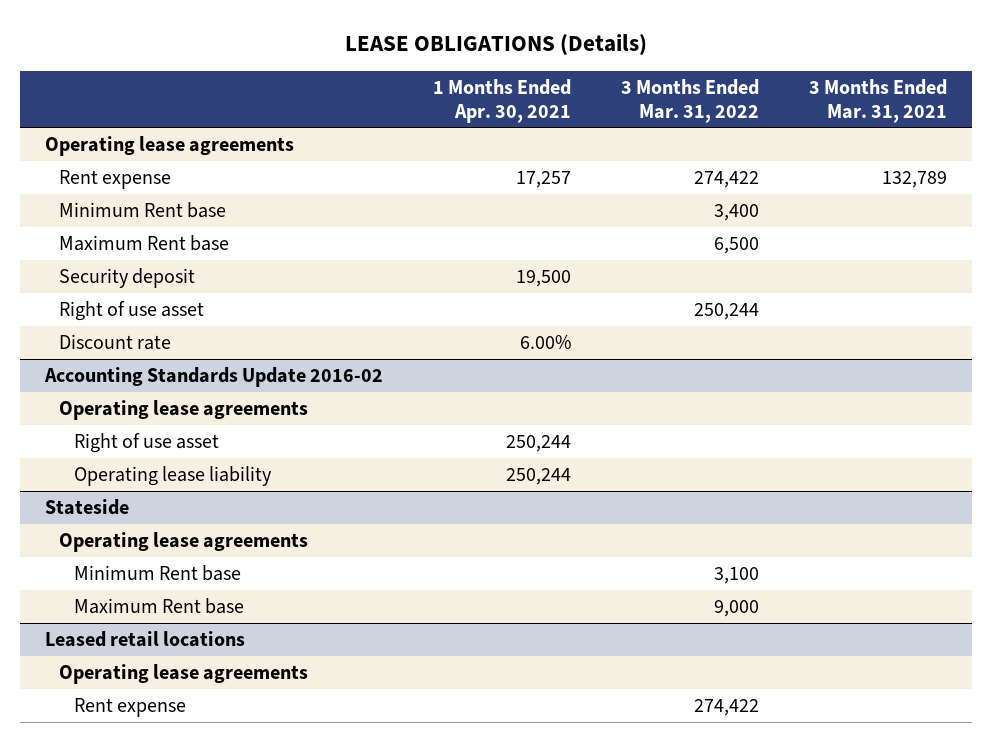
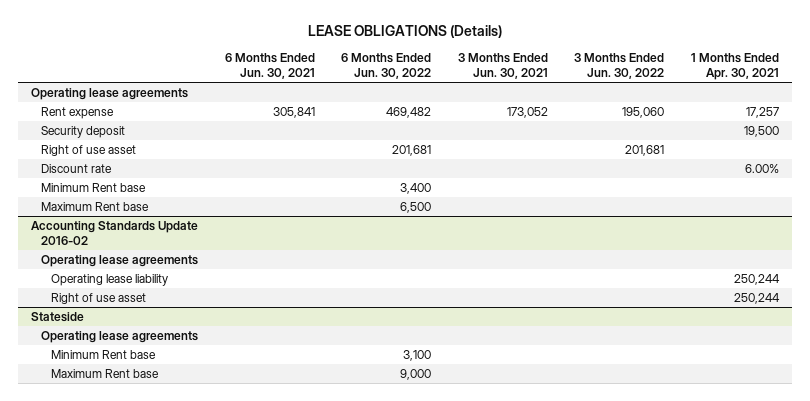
[621,78,760,123] 3 Months Ended Mar. 31, 2022 -> none
[809,78,948,123] 3 Months Ended Mar. 31, 2021 -> none
none -> [224,53,315,80] 6 Months Ended Jun. 30, 2021
none -> [341,53,432,80] 6 Months Ended Jun. 30, 2022
none -> [457,53,548,80] 3 Months Ended Jun. 30, 2021
none -> [574,53,665,80] 3 Months Ended Jun. 30, 2022
[59,201,227,218] Minimum Rent base -> [40,183,146,193] Minimum Rent base
[59,234,230,251] Maximum Rent base -> [40,202,149,212] Maximum Rent base
[73,432,219,453] Right of use asset -> [51,293,147,305] Right of use asset
[45,630,246,647] Leased retail locations -> none
[59,663,309,684] Operating lease agreements -> none
[73,697,186,717] Rent expense -> none

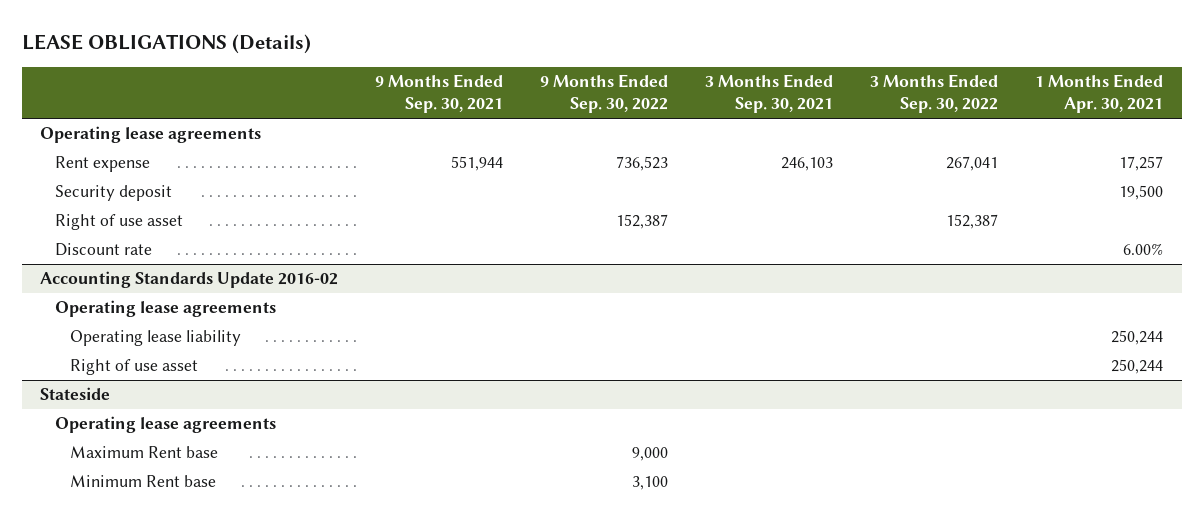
[224,53,315,80] 6 Months Ended Jun. 30, 2021 -> none
[341,53,432,80] 6 Months Ended Jun. 30, 2022 -> none
[457,53,548,80] 3 Months Ended Jun. 30, 2021 -> none
[574,53,665,80] 3 Months Ended Jun. 30, 2022 -> none
none -> [375,73,504,114] 9 Months Ended Sep. 30, 2021
none -> [540,73,669,114] 9 Months Ended Sep. 30, 2022
none -> [705,73,834,114] 3 Months Ended Sep. 30, 2021
none -> [870,73,999,114] 3 Months Ended Sep. 30, 2022
[40,183,146,193] Minimum Rent base -> none
[40,202,149,212] Maximum Rent base -> none
[51,350,157,360] Minimum Rent base -> [70,475,217,488] Minimum Rent base

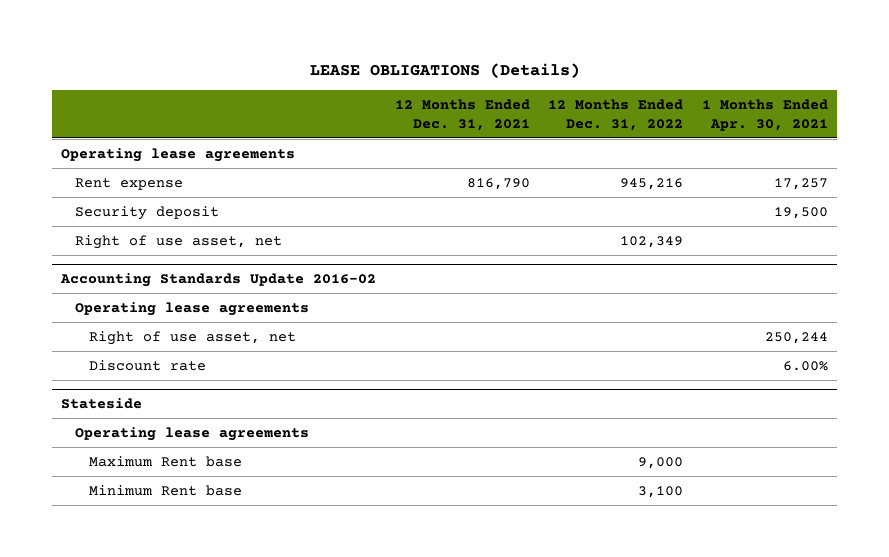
[375,73,504,114] 9 Months Ended Sep. 30, 2021 -> none
[540,73,669,114] 9 Months Ended Sep. 30, 2022 -> none
[705,73,834,114] 3 Months Ended Sep. 30, 2021 -> none
[870,73,999,114] 3 Months Ended Sep. 30, 2022 -> none
none -> [394,98,530,131] 12 Months Ended Dec. 31, 2021
none -> [548,98,684,131] 12 Months Ended Dec. 31, 2022
[55,243,153,257] Discount rate -> none
[55,214,184,231] Right of use asset -> [75,234,283,249] Right of use asset, net
[70,330,242,347] Operating lease liability -> none
[70,359,199,376] Right of use asset -> [89,330,297,345] Right of use asset, net
none -> [89,359,207,371] Discount rate

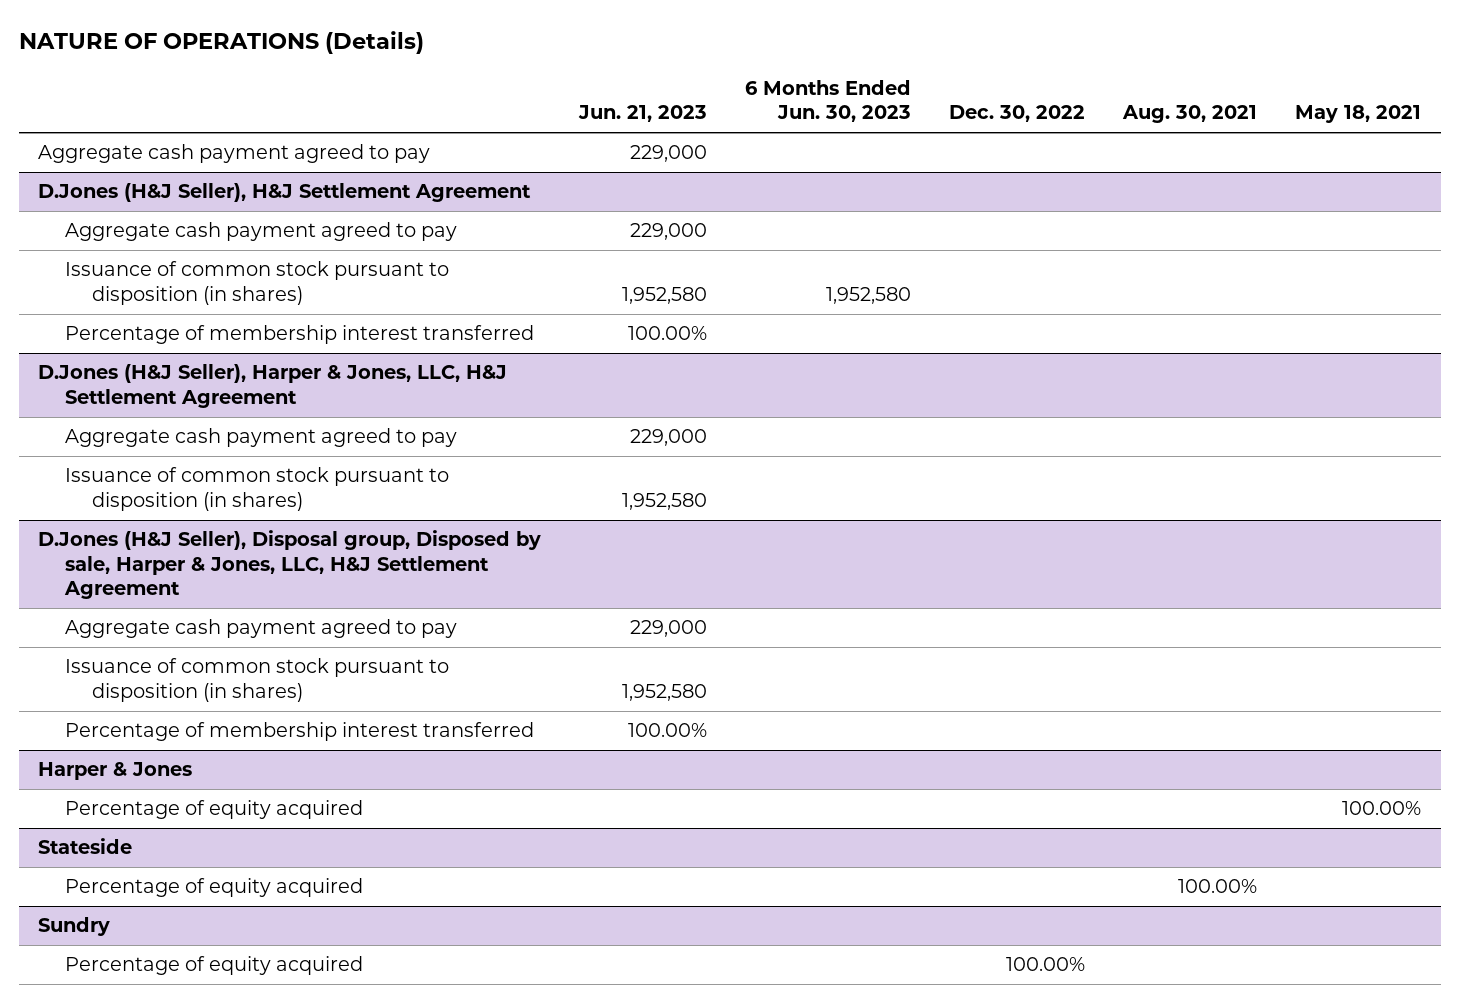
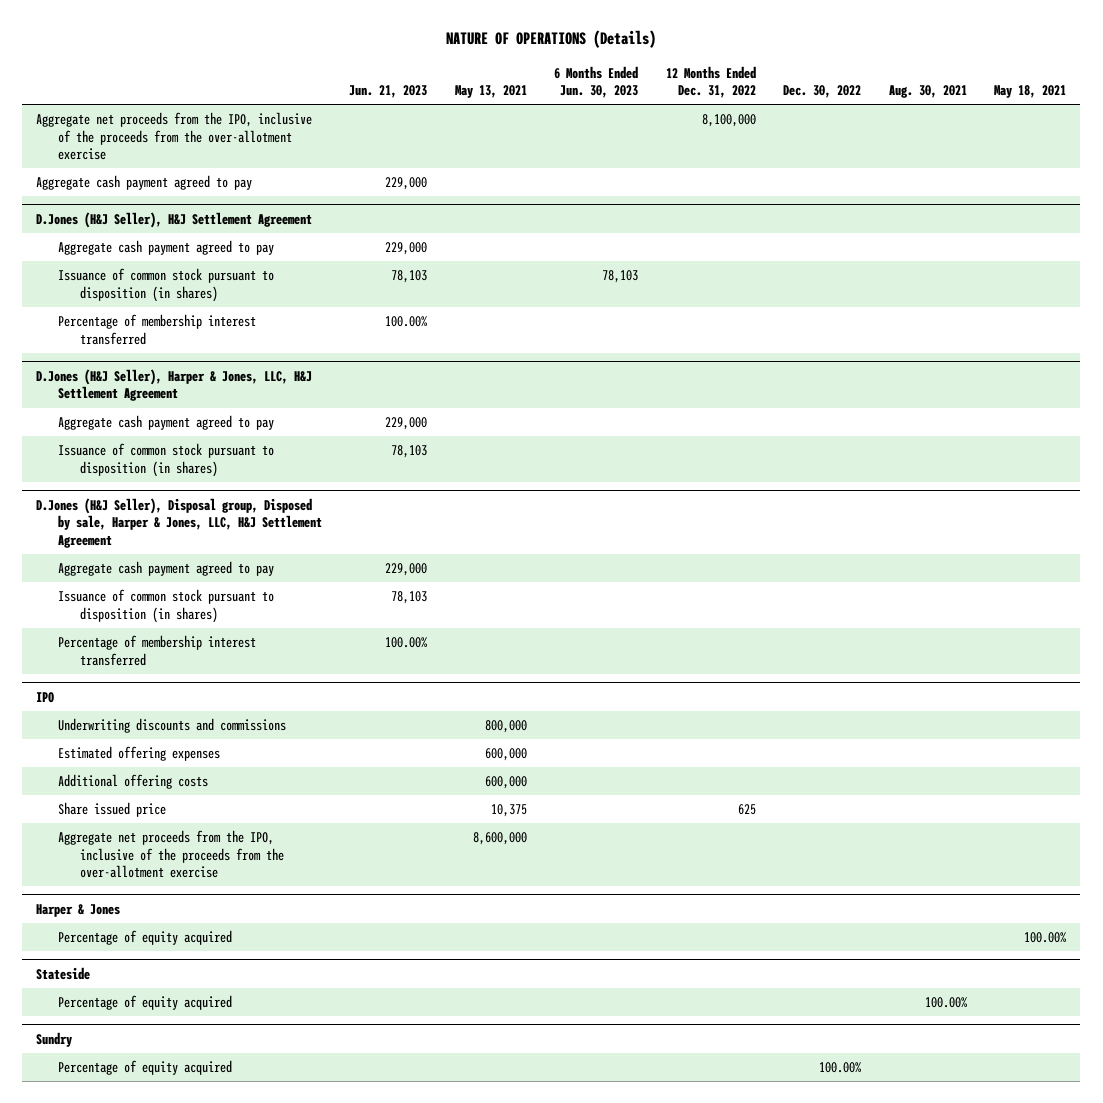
none -> [454,85,527,99] May 13, 2021
none -> [665,65,756,99] 12 Months Ended Dec. 31, 2022
none -> [36,112,313,161] Aggregate net proceeds from the IPO, inclusive of the proceeds from the over-allotment exercise
[622,286,708,304] 1,952,580 -> [391,270,428,284] 78,103
[826,286,912,304] 1,952,580 -> [602,270,639,284] 78,103
[622,492,708,510] 1,952,580 -> [391,445,428,459] 78,103
[622,683,708,701] 1,952,580 -> [391,591,428,605] 78,103
none -> [36,691,55,703] IPO
none -> [57,718,286,734] Underwriting discounts and commissions
none -> [57,746,220,762] Estimated offering expenses
none -> [57,774,208,790] Additional offering costs
none -> [57,802,166,818] Share issued price
none -> [57,830,284,879] Aggregate net proceeds from the IPO, inclusive of the proceeds from the over-allotment exercise

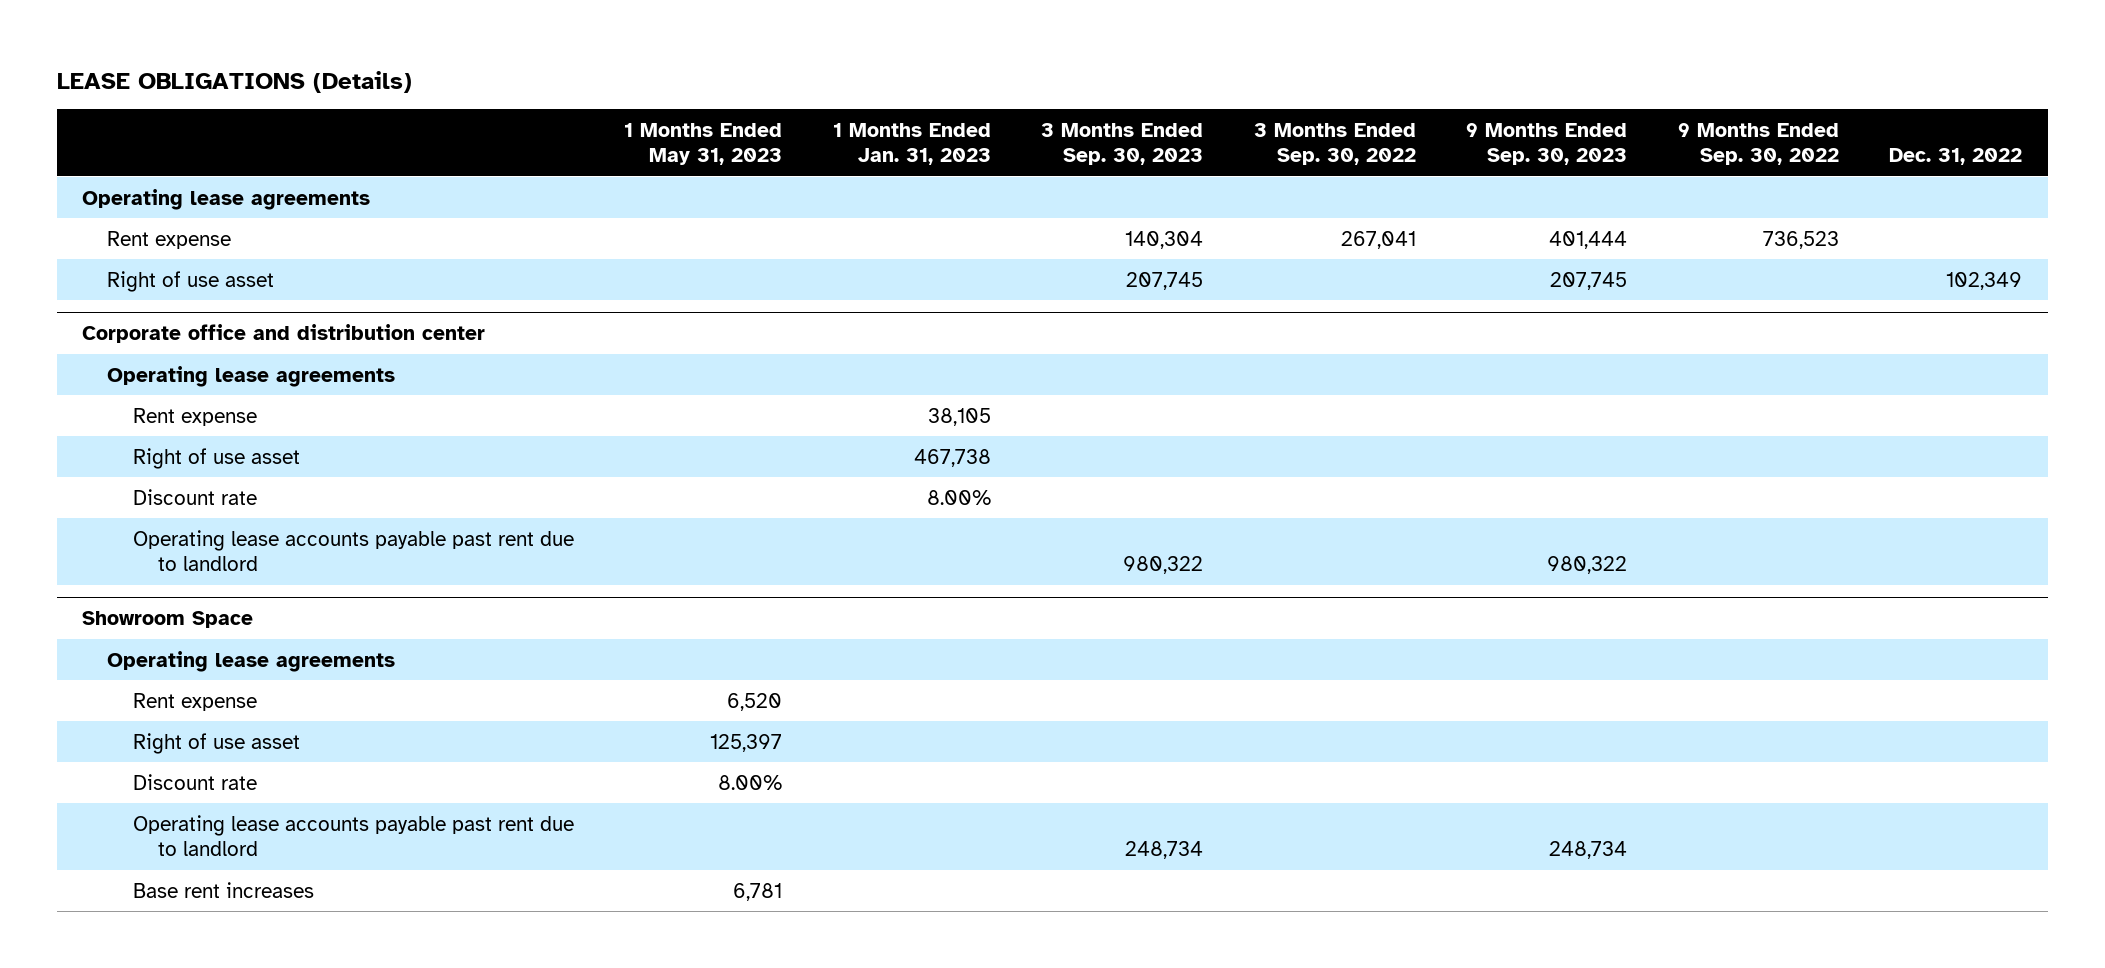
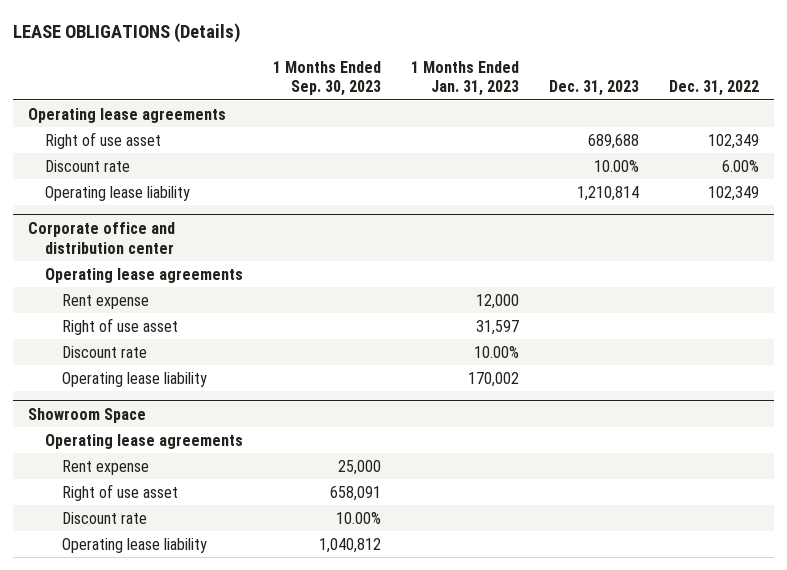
[624,122,783,166] 1 Months Ended May 31, 2023 -> none
[1041,122,1204,166] 3 Months Ended Sep. 30, 2023 -> none
[1253,122,1416,166] 3 Months Ended Sep. 30, 2022 -> none
[1466,122,1628,166] 9 Months Ended Sep. 30, 2023 -> none
[1677,122,1839,166] 9 Months Ended Sep. 30, 2022 -> none
none -> [273,60,382,97] 1 Months Ended Sep. 30, 2023
none -> [549,80,640,97] Dec. 31, 2023
[107,230,232,249] Rent expense -> none
none -> [45,159,131,172] Discount rate
none -> [45,185,191,201] Operating lease liability
[132,529,574,572] Operating lease accounts payable past rent due to landlord -> none
[927,407,991,426] 38,105 -> [476,293,520,309] 12,000
[913,448,991,467] 467,738 -> [476,319,520,335] 31,597
[926,489,991,505] 8.00% -> [474,345,520,358] 10.00%
none -> [61,371,207,387] Operating lease liability
[132,814,574,857] Operating lease accounts payable past rent due to landlord -> none
[132,881,314,898] Base rent increases -> none
none -> [61,537,207,553] Operating lease liability

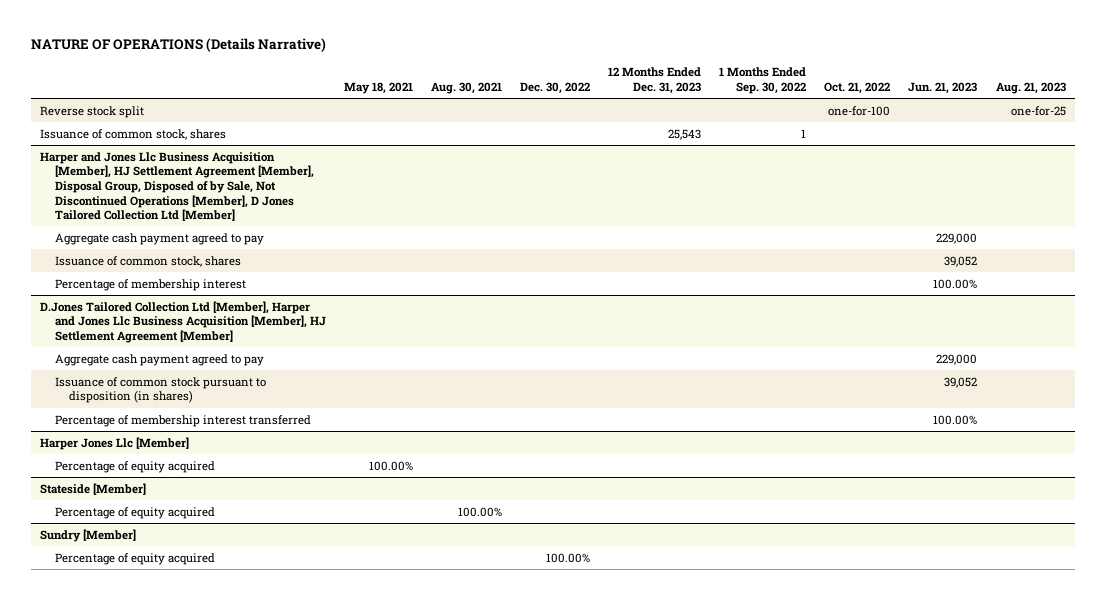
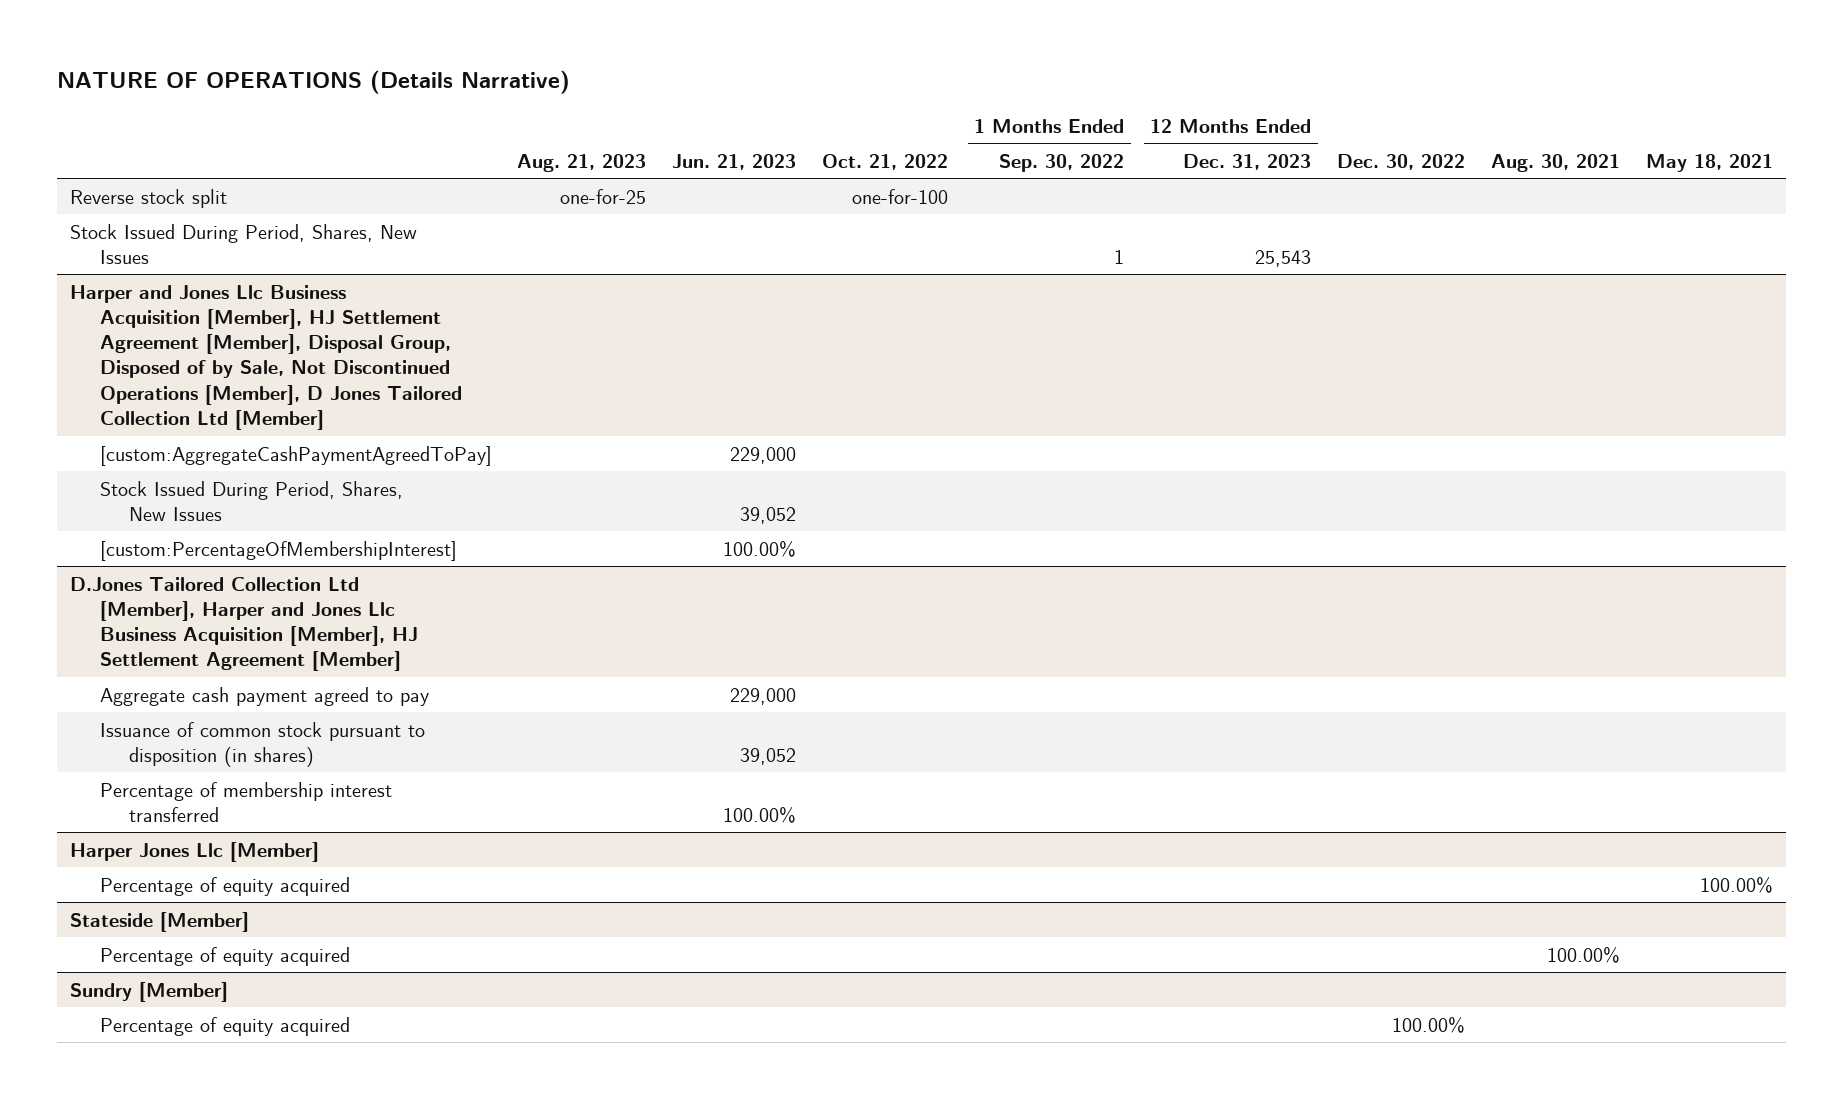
[39,128,226,140] Issuance of common stock, shares -> [70,223,418,264] Stock Issued During Period, Shares, New Issues
[54,232,264,245] Aggregate cash payment agreed to pay -> [99,445,492,466] [custom:AggregateCashPaymentAgreedToPay]
[54,255,241,267] Issuance of common stock, shares -> [99,480,403,521] Stock Issued During Period, Shares, New Issues
[54,278,246,291] Percentage of membership interest -> [99,540,457,561] [custom:PercentageOfMembershipInterest]

